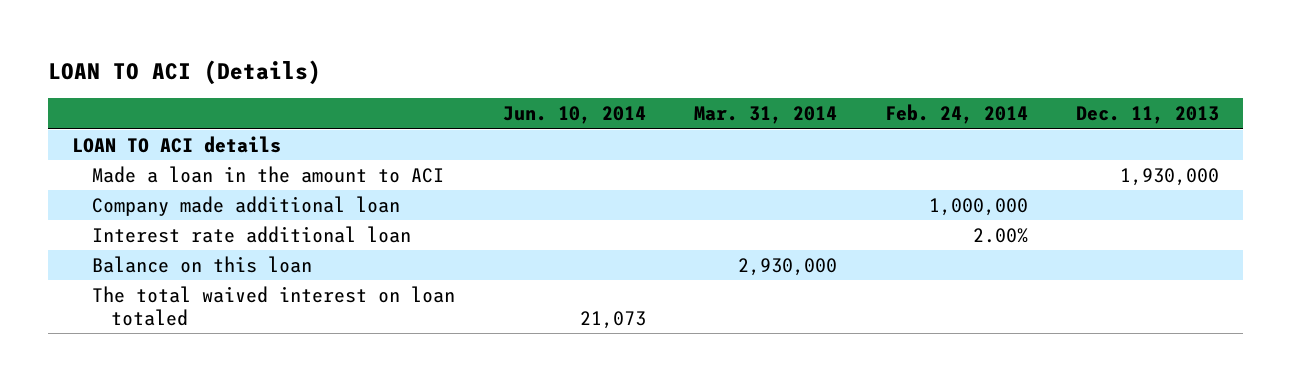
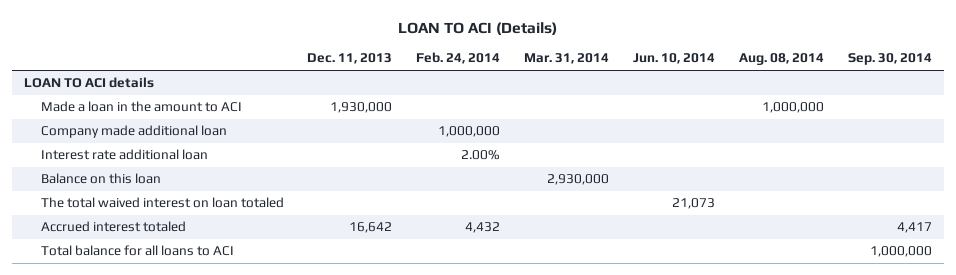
none -> [738,53,824,66] Aug. 08, 2014
none -> [847,53,932,66] Sep. 30, 2014
none -> [40,221,186,233] Accrued interest totaled
none -> [40,245,234,257] Total balance for all loans to ACI

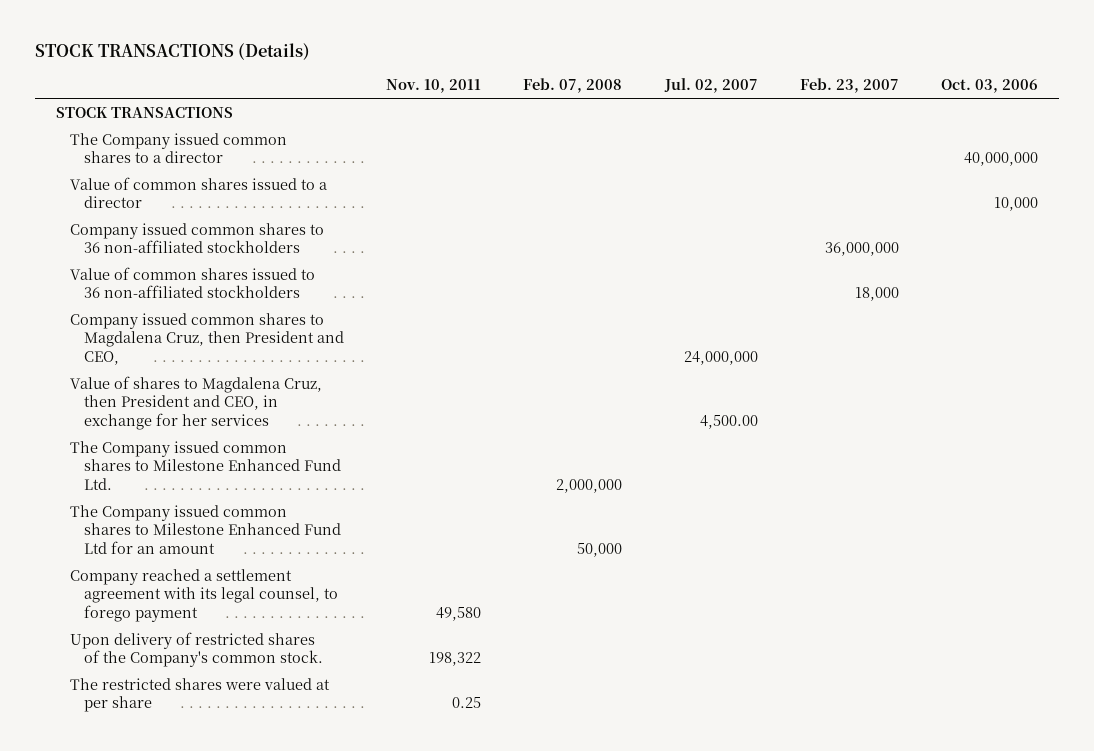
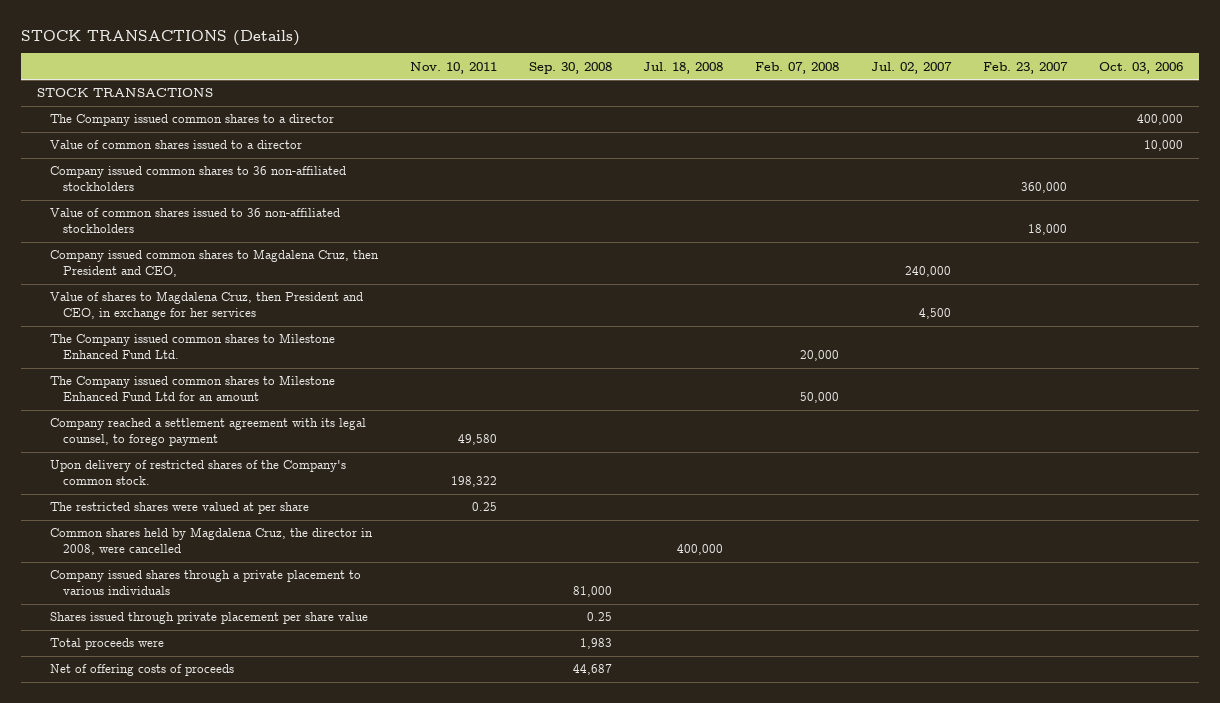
none -> [528,61,612,74] Sep. 30, 2008
none -> [643,61,724,74] Jul. 18, 2008
[964,152,1039,167] 40,000,000 -> [1136,114,1183,126] 400,000
[825,242,900,257] 36,000,000 -> [1021,182,1068,194] 360,000
[683,350,758,365] 24,000,000 -> [905,266,952,278] 240,000
[699,414,758,429] 4,500.00 -> [919,308,952,320] 4,500
[556,478,623,493] 2,000,000 -> [800,350,840,362] 20,000
none -> [49,527,373,556] Common shares held by Magdalena Cruz, the director in 2008, were cancelled
none -> [49,570,361,596] Company issued shares through a private placement to various individuals
none -> [49,612,368,625] Shares issued through private placement per share value
none -> [49,638,164,651] Total proceeds were
none -> [49,664,234,677] Net of offering costs of proceeds

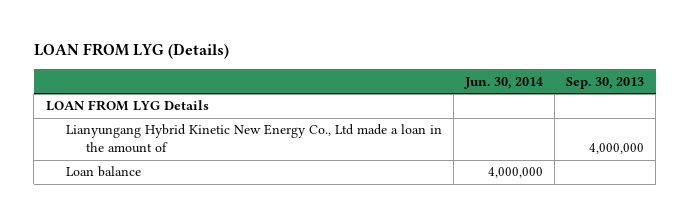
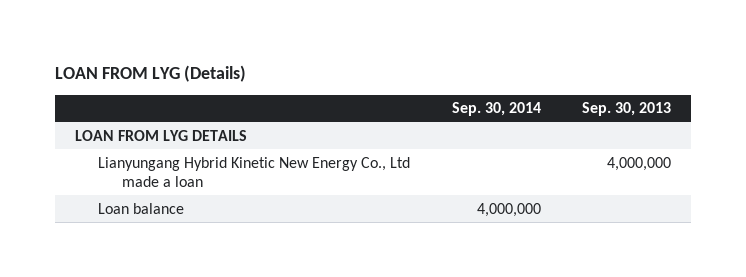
[463,76,543,89] Jun. 30, 2014 -> none
none -> [451,102,541,117] Sep. 30, 2014
[45,100,209,112] LOAN FROM LYG Details -> [75,129,248,141] LOAN FROM LYG DETAILS
[65,124,442,154] Lianyungang Hybrid Kinetic New Energy Co., Ltd made a loan in the amount of -> [98,156,411,187] Lianyungang Hybrid Kinetic New Energy Co., Ltd made a loan

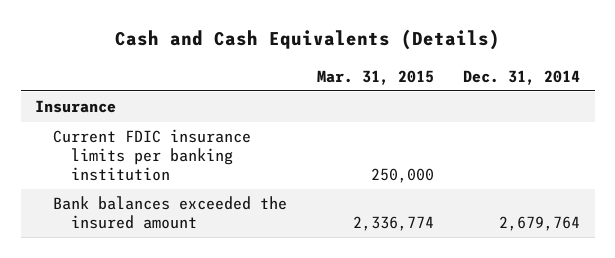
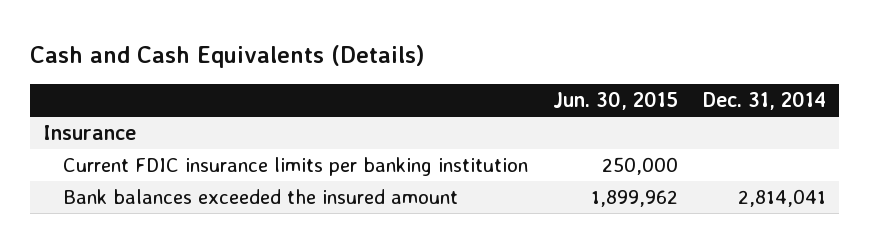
[316,69,434,85] Mar. 31, 2015 -> none
none -> [552,91,678,111] Jun. 30, 2015
[498,216,580,232] 2,679,764 -> [738,189,827,208] 2,814,041

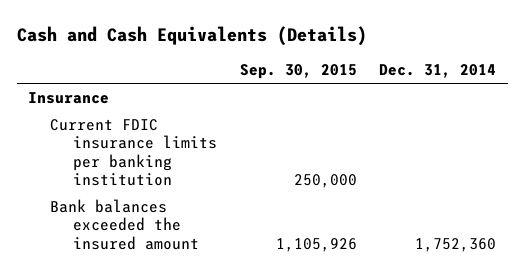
[552,91,678,111] Jun. 30, 2015 -> none
none -> [239,63,357,79] Sep. 30, 2015
[738,189,827,208] 2,814,041 -> [415,237,497,252] 1,752,360

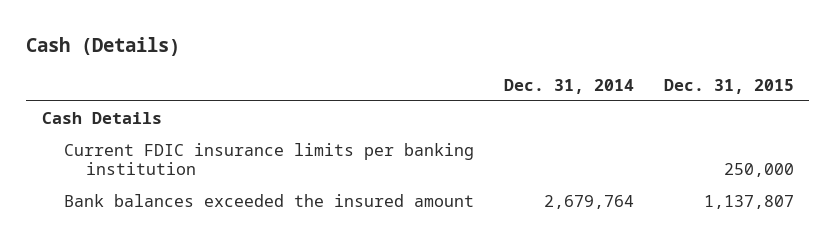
[16,25,367,46] Cash and Cash Equivalents (Details) -> [26,37,181,57] Cash (Details)
[239,63,357,79] Sep. 30, 2015 -> none
none -> [663,78,794,94] Dec. 31, 2015
[27,91,109,104] Insurance -> none
none -> [41,111,162,124] Cash Details
[415,237,497,252] 1,752,360 -> [543,194,634,209] 2,679,764

